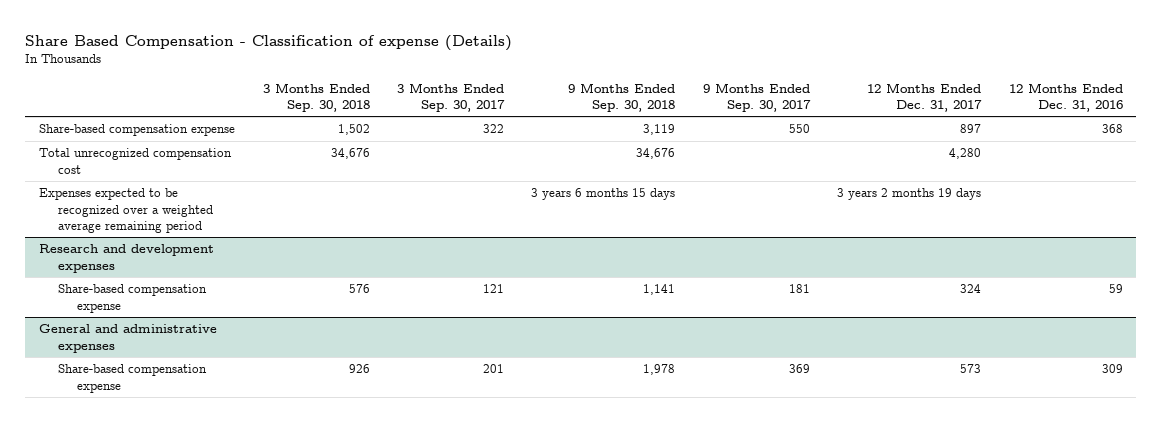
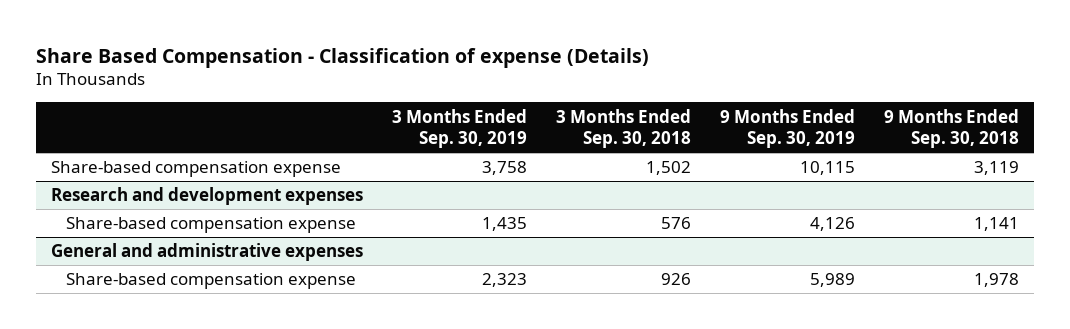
[396,82,505,112] 3 Months Ended Sep. 30, 2017 -> none
[702,82,811,112] 9 Months Ended Sep. 30, 2017 -> none
[867,82,983,112] 12 Months Ended Dec. 31, 2017 -> none
[1008,82,1123,112] 12 Months Ended Dec. 31, 2016 -> none
none -> [391,108,527,149] 3 Months Ended Sep. 30, 2019
none -> [719,108,855,149] 9 Months Ended Sep. 30, 2019
[39,148,233,174] Total unrecognized compensation cost -> none
[39,188,214,233] Expenses expected to be recognized over a weighted average remaining period -> none

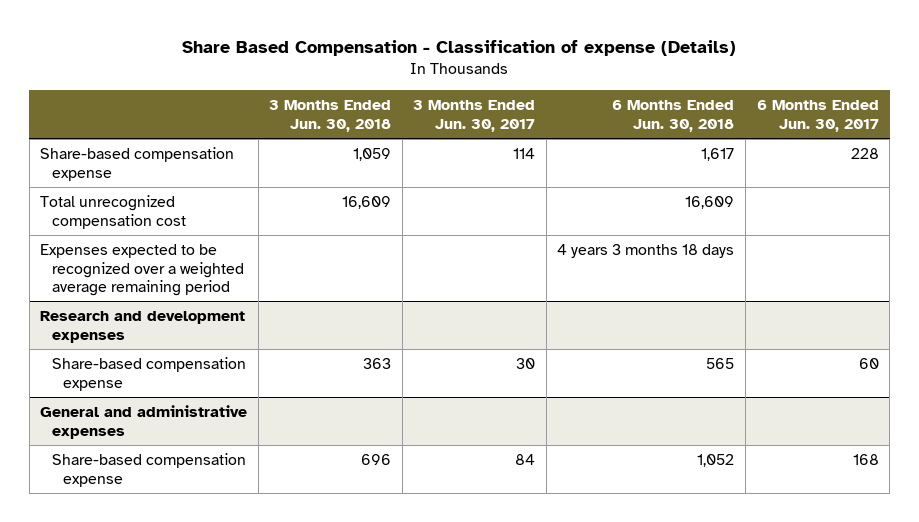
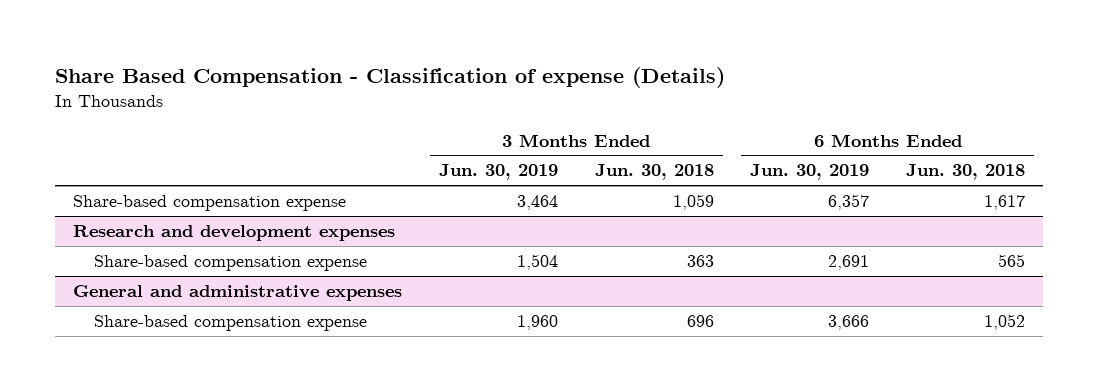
[413,100,536,132] 3 Months Ended Jun. 30, 2017 -> none
[756,100,879,132] 6 Months Ended Jun. 30, 2017 -> none
none -> [439,164,559,181] Jun. 30, 2019
none -> [750,164,870,181] Jun. 30, 2019
[40,195,186,229] Total unrecognized compensation cost -> none
[40,244,244,296] Expenses expected to be recognized over a weighted average remaining period -> none

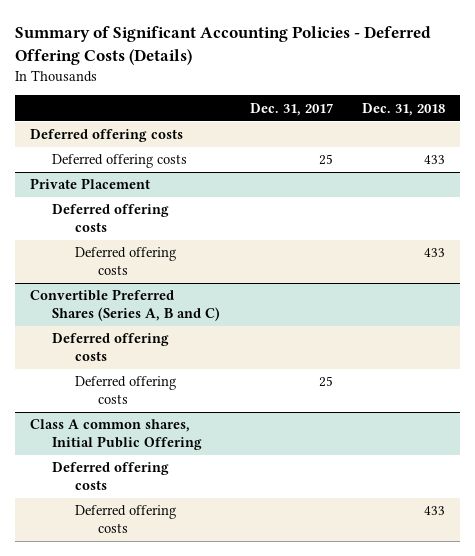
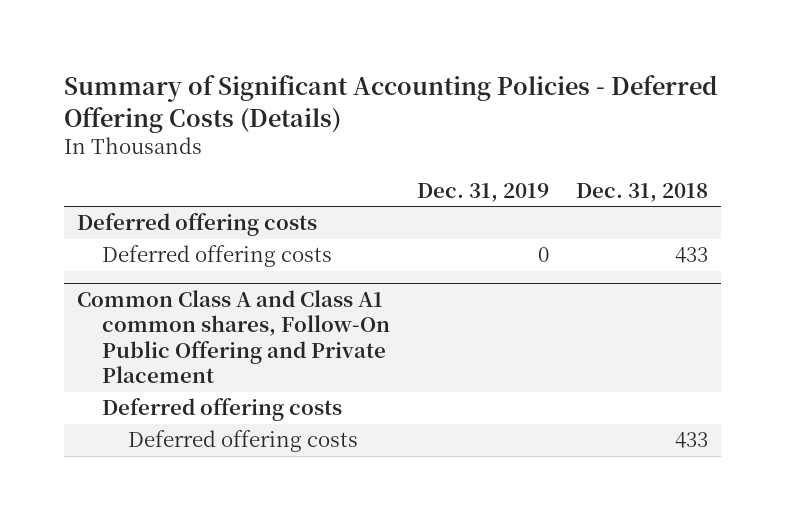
[249,102,333,116] Dec. 31, 2017 -> none
none -> [417,183,550,203] Dec. 31, 2019
[29,178,150,190] Private Placement -> none
[52,204,170,233] Deferred offering costs -> none
[75,247,177,276] Deferred offering costs -> none
[29,289,221,322] Convertible Preferred Shares (Series A, B and C) -> none
[52,333,170,362] Deferred offering costs -> none
[75,376,177,405] Deferred offering costs -> none
[29,419,203,451] Class A common shares, Initial Public Offering -> none
none -> [77,289,391,384] Common Class A and Class A1 common shares, Follow-On Public Offering and Private Placement

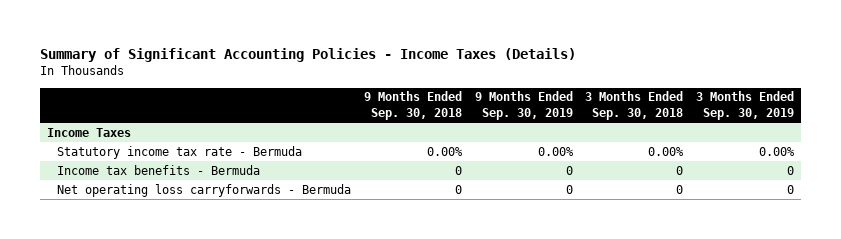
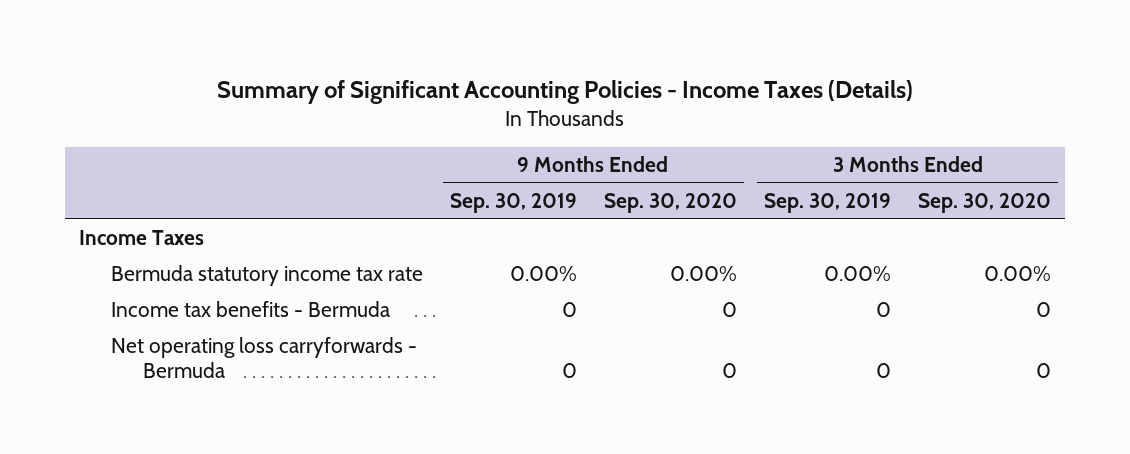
[363,91,462,120] 9 Months Ended Sep. 30, 2018 -> none
[585,91,684,120] 3 Months Ended Sep. 30, 2018 -> none
none -> [603,193,737,214] Sep. 30, 2020
none -> [918,193,1052,214] Sep. 30, 2020
[57,145,303,159] Statutory income tax rate - Bermuda -> [110,265,423,287] Bermuda statutory income tax rate

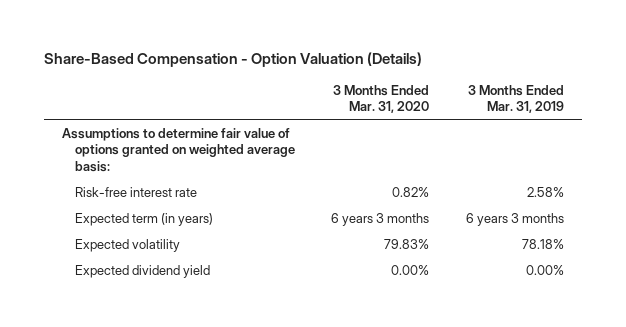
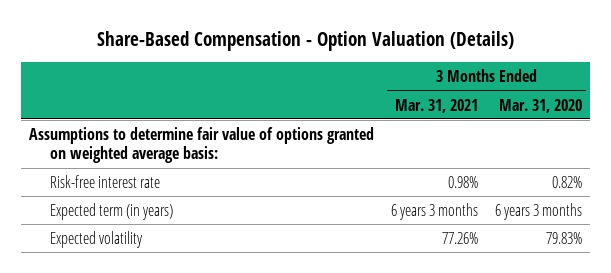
[467,84,564,114] 3 Months Ended Mar. 31, 2019 -> none
none -> [395,98,479,113] Mar. 31, 2021
[75,264,211,278] Expected dividend yield -> none

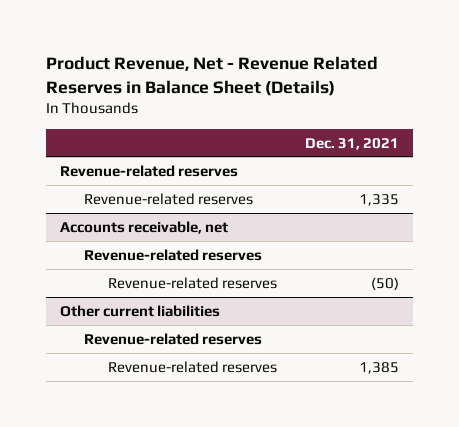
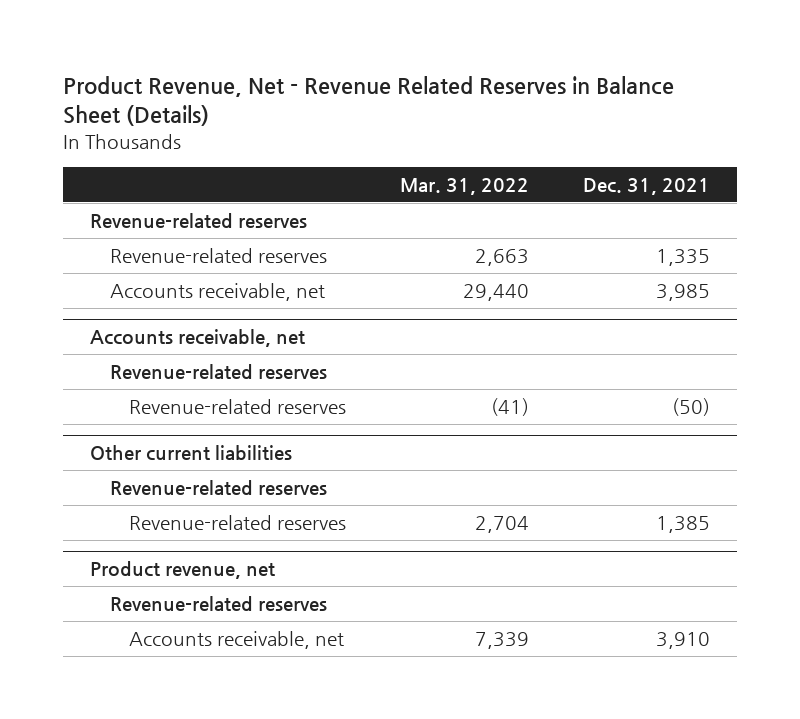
none -> [399,178,529,196] Mar. 31, 2022
none -> [109,283,325,302] Accounts receivable, net
none -> [90,561,276,580] Product revenue, net
none -> [109,596,327,612] Revenue-related reserves
none -> [128,631,344,650] Accounts receivable, net

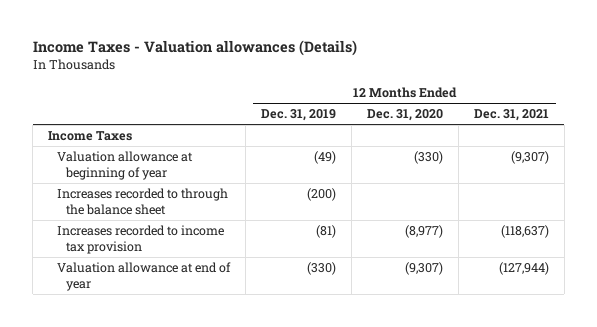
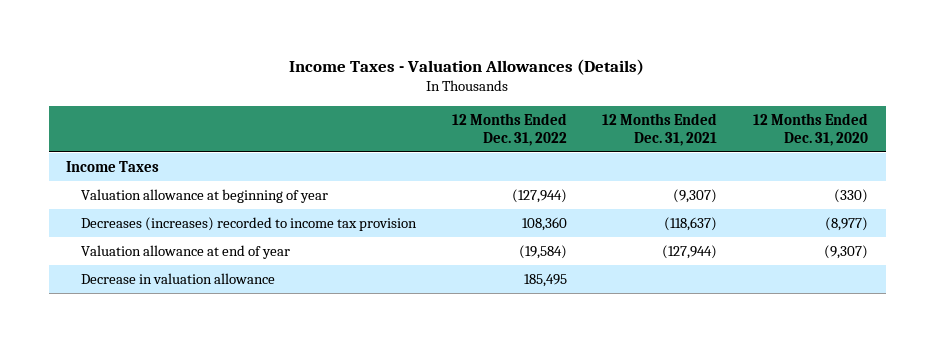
[32,40,357,57] Income Taxes - Valuation allowances (Details) -> [289,58,645,75] Income Taxes - Valuation Allowances (Details)
[260,109,336,122] Dec. 31, 2019 -> none
none -> [451,113,567,146] 12 Months Ended Dec. 31, 2022
[56,188,228,215] Increases recorded to through the balance sheet -> none
[56,225,224,254] Increases recorded to income tax provision -> [81,217,418,232] Decreases (increases) recorded to income tax provision
none -> [81,273,276,285] Decrease in valuation allowance

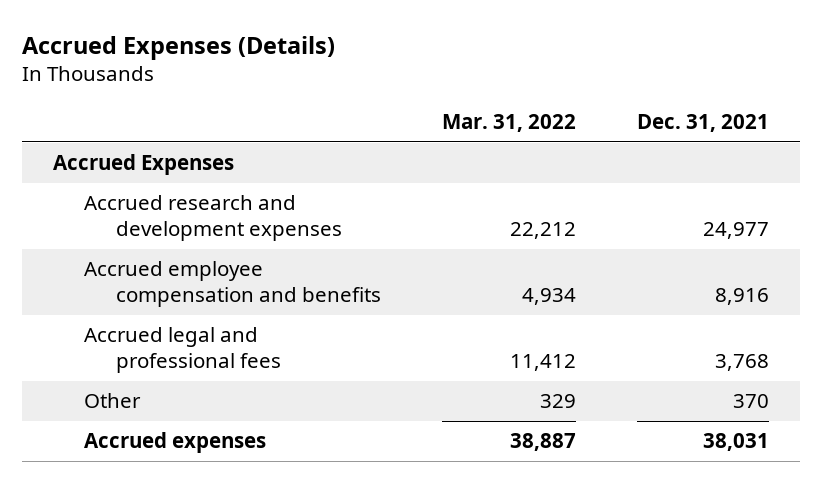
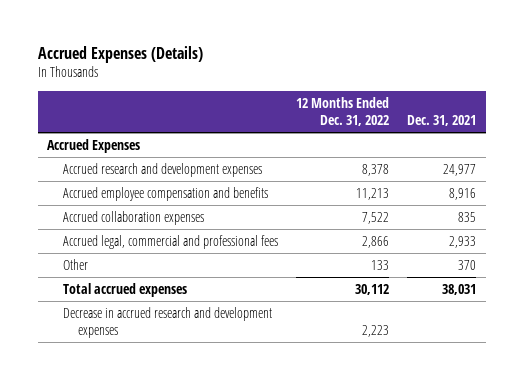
[442,114,577,133] Mar. 31, 2022 -> none
none -> [296,96,390,127] 12 Months Ended Dec. 31, 2022
none -> [62,210,204,225] Accrued collaboration expenses
[84,327,281,374] Accrued legal and professional fees -> [62,234,278,249] Accrued legal, commercial and professional fees
[715,354,770,372] 3,768 -> [449,235,477,248] 2,933
[84,432,267,454] Accrued expenses -> [62,282,187,297] Total accrued expenses
none -> [62,306,272,338] Decrease in accrued research and development expenses

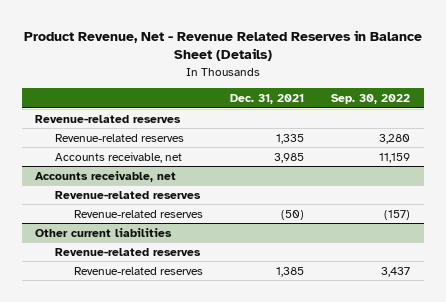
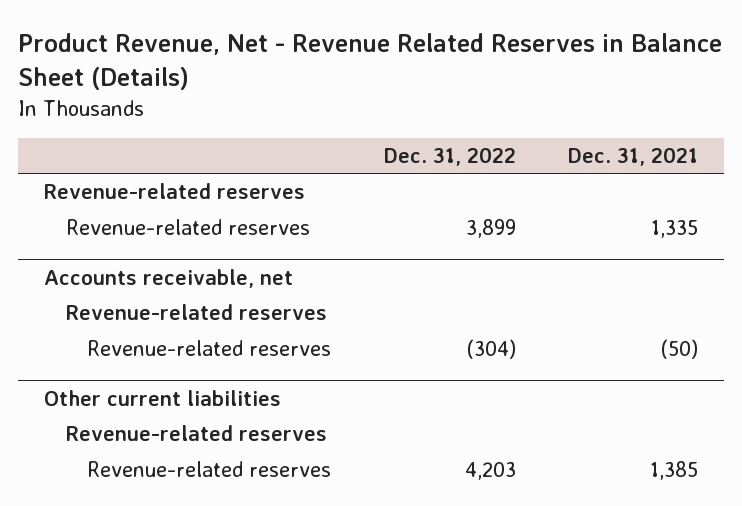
[331,94,411,105] Sep. 30, 2022 -> none
none -> [383,146,516,166] Dec. 31, 2022
[54,151,182,163] Accounts receivable, net -> none

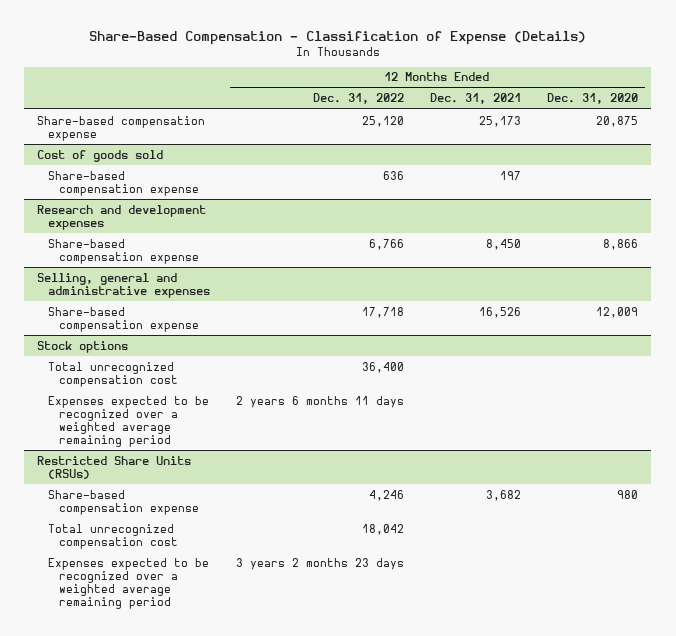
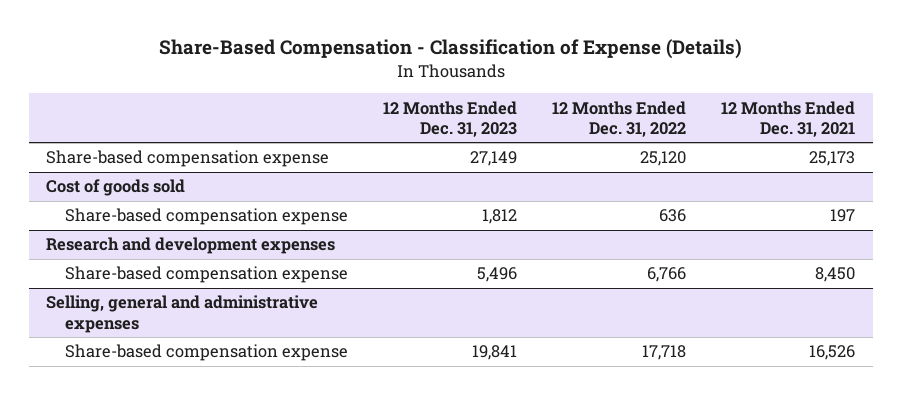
[547,93,639,105] Dec. 31, 2020 -> none
none -> [382,100,517,137] 12 Months Ended Dec. 31, 2023
[37,340,129,353] Stock options -> none
[48,361,178,387] Total unrecognized compensation cost -> none
[48,395,210,447] Expenses expected to be recognized over a weighted average remaining period -> none
[37,455,192,479] Restricted Share Units (RSUs) -> none
[48,489,199,515] Share-based compensation expense -> none
[48,523,178,549] Total unrecognized compensation cost -> none
[48,557,210,609] Expenses expected to be recognized over a weighted average remaining period -> none

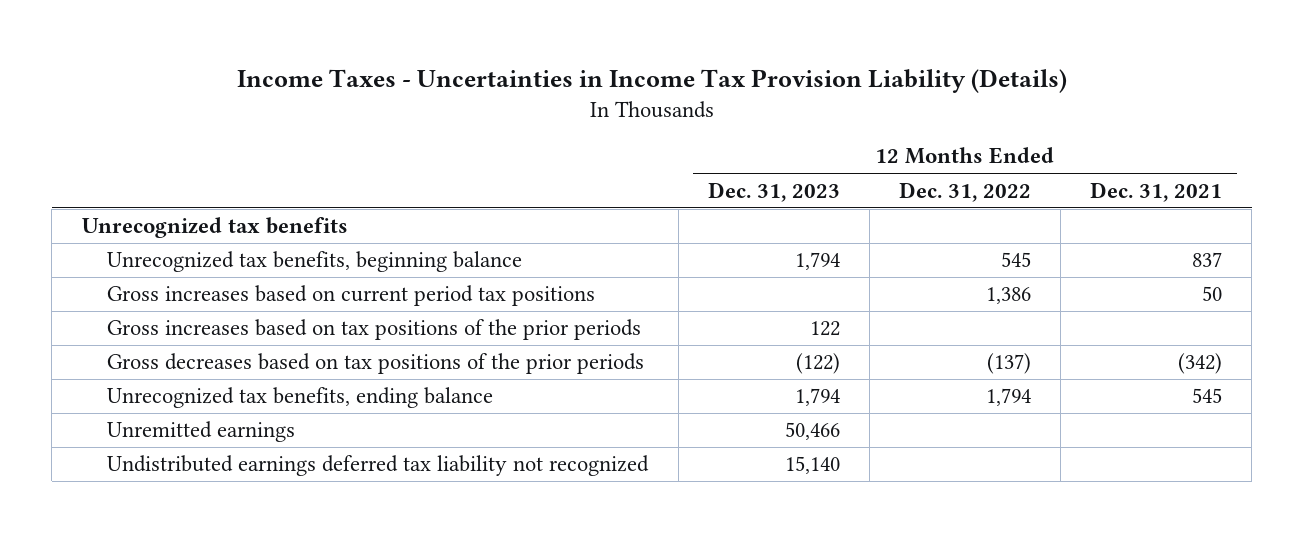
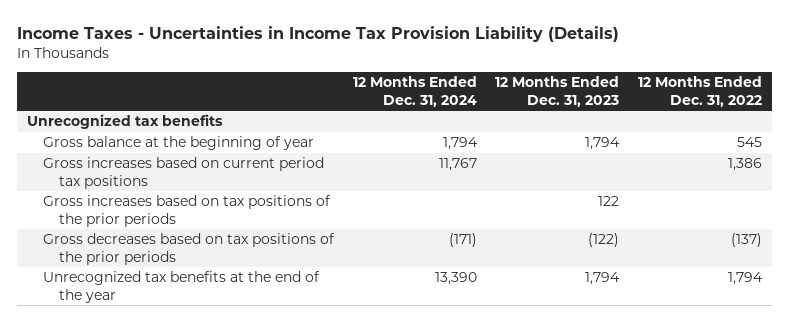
[1090,181,1223,202] Dec. 31, 2021 -> none
none -> [352,76,477,107] 12 Months Ended Dec. 31, 2024
[107,251,523,273] Unrecognized tax benefits, beginning balance -> [42,136,314,151] Gross balance at the beginning of year
[107,421,296,443] Unremitted earnings -> none
[107,455,650,477] Undistributed earnings deferred tax liability not recognized -> none
[107,387,494,409] Unrecognized tax benefits, ending balance -> [42,271,320,303] Unrecognized tax benefits at the end of the year

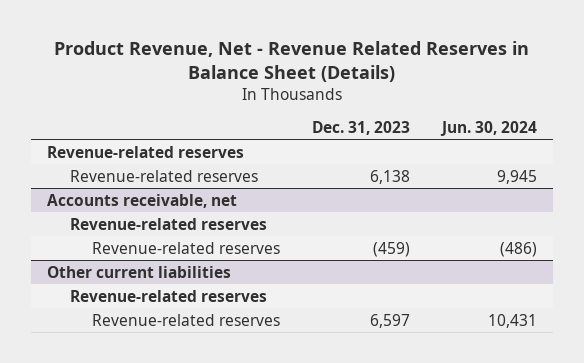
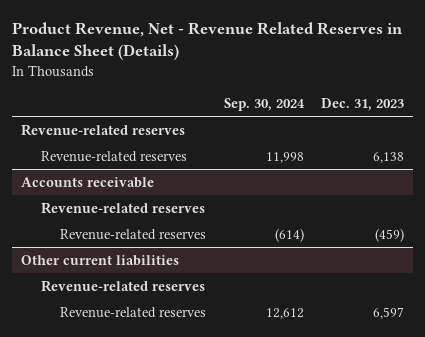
[440,120,538,136] Jun. 30, 2024 -> none
none -> [223,97,305,111] Sep. 30, 2024
[46,193,237,208] Accounts receivable, net -> [20,176,154,188] Accounts receivable

